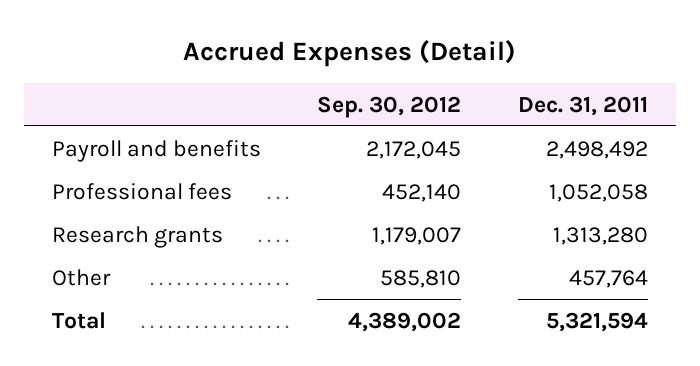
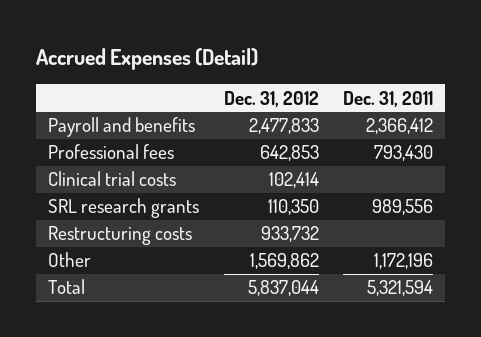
[317,95,462,118] Sep. 30, 2012 -> none
none -> [223,90,319,107] Dec. 31, 2012
[545,140,648,159] 2,498,492 -> [365,118,433,135] 2,366,412
[548,183,648,202] 1,052,058 -> [373,145,433,162] 793,430
none -> [48,171,177,187] Clinical trial costs
[51,225,223,248] Research grants -> [48,198,200,219] SRL research grants
[552,226,648,245] 1,313,280 -> [371,199,433,216] 989,556
none -> [48,226,193,246] Restructuring costs
[568,269,648,288] 457,764 -> [373,253,433,270] 1,172,196

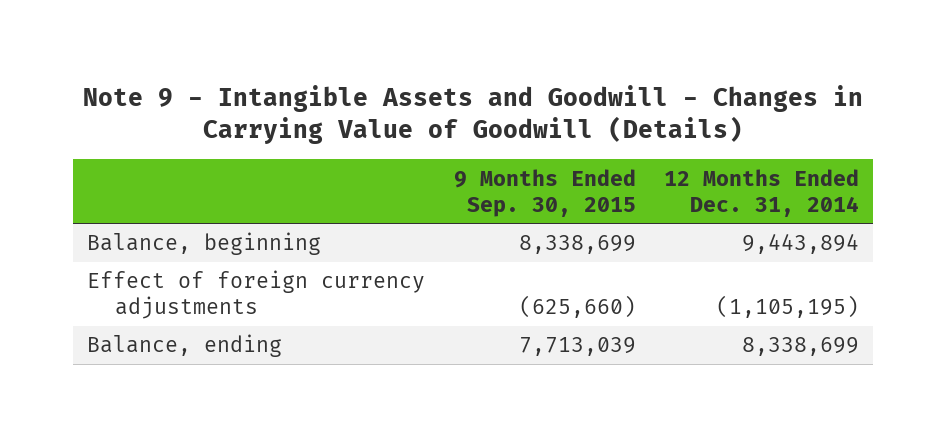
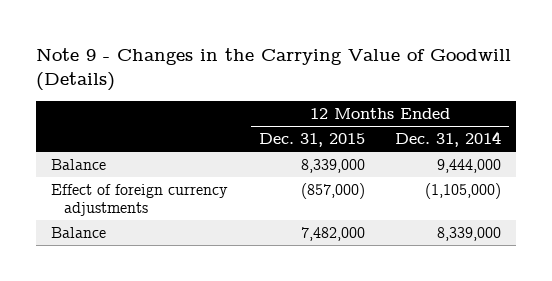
[83,84,864,145] Note 9 - Intangible Assets and Goodwill - Changes in Carrying Value of Goodwill (Details) -> [36,47,512,92] Note 9 - Changes in the Carrying Value of Goodwill (Details)
[453,168,636,217] 9 Months Ended Sep. 30, 2015 -> none
none -> [258,133,365,148] Dec. 31, 2015
[87,232,322,256] Balance, beginning -> [51,158,107,170] Balance
[741,233,859,255] 9,443,894 -> [437,158,502,173] 9,444,000
[715,295,859,319] (1,105,195) -> [425,182,502,199] (1,105,000)
[87,334,283,358] Balance, ending -> [51,226,107,238] Balance
[741,337,859,357] 8,338,699 -> [437,226,502,241] 8,339,000

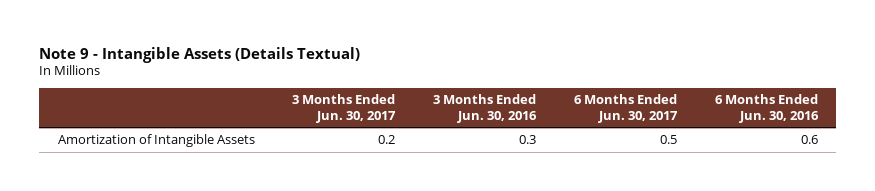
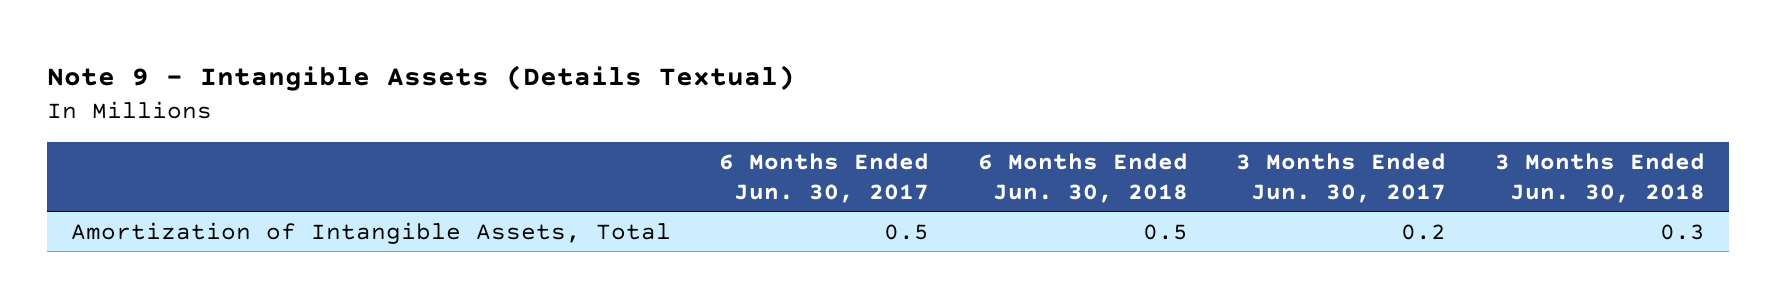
[433,94,538,123] 3 Months Ended Jun. 30, 2016 -> none
[714,94,819,123] 6 Months Ended Jun. 30, 2016 -> none
none -> [977,153,1188,204] 6 Months Ended Jun. 30, 2018
none -> [1494,153,1705,204] 3 Months Ended Jun. 30, 2018
[57,134,255,148] Amortization of Intangible Assets -> [70,221,671,244] Amortization of Intangible Assets, Total

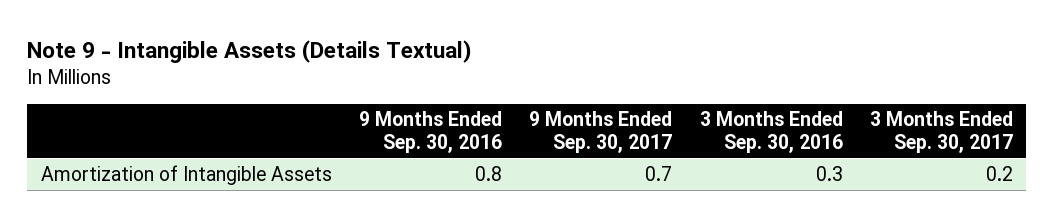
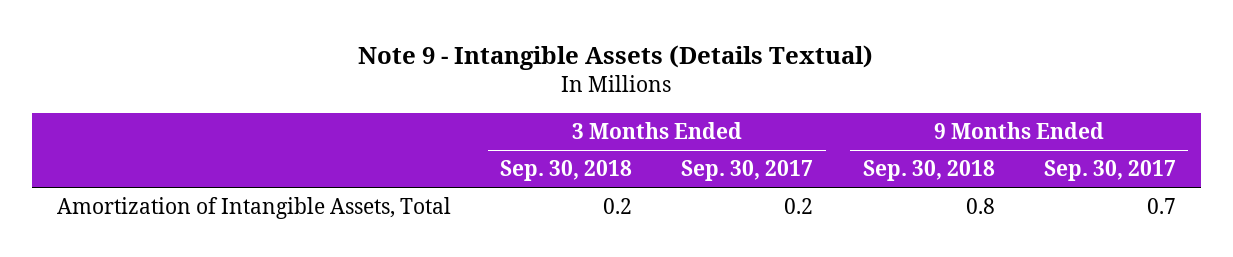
[359,111,503,154] 9 Months Ended Sep. 30, 2016 -> none
[699,111,843,154] 3 Months Ended Sep. 30, 2016 -> none
none -> [499,160,632,182] Sep. 30, 2018
none -> [862,160,995,182] Sep. 30, 2018
[41,165,333,186] Amortization of Intangible Assets -> [56,196,451,219] Amortization of Intangible Assets, Total

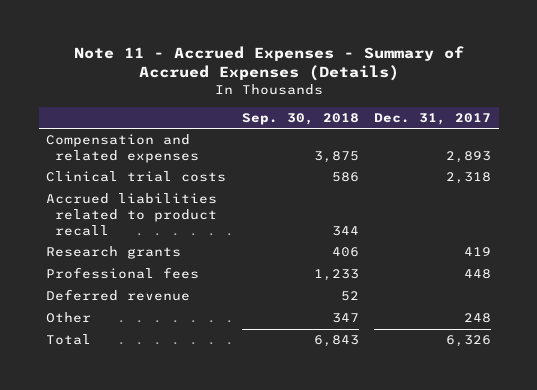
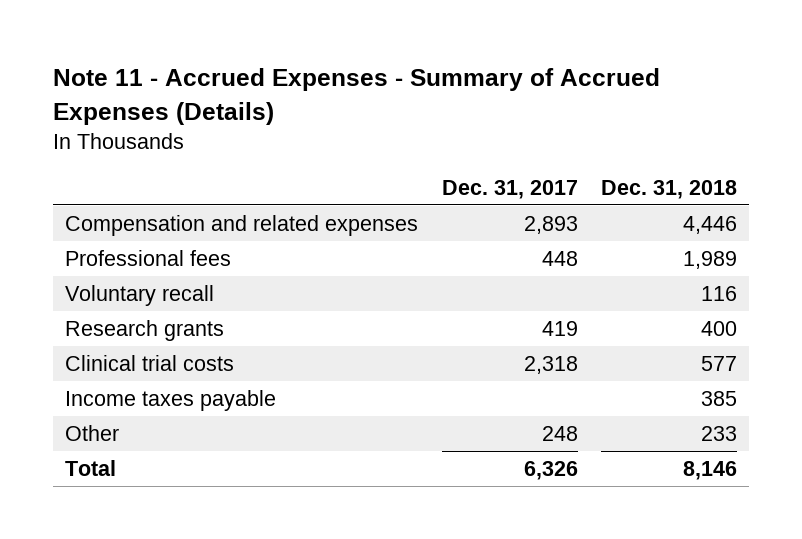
[241,112,359,125] Sep. 30, 2018 -> none
none -> [601,179,738,199] Dec. 31, 2018
[46,193,218,236] Accrued liabilities related to product recall -> none
[46,289,191,302] Deferred revenue -> none
none -> [64,284,214,306] Voluntary recall
[46,246,182,260] Research grants -> [64,319,224,341] Research grants
[46,171,227,183] Clinical trial costs -> [64,354,234,371] Clinical trial costs
none -> [64,389,276,411] Income taxes payable

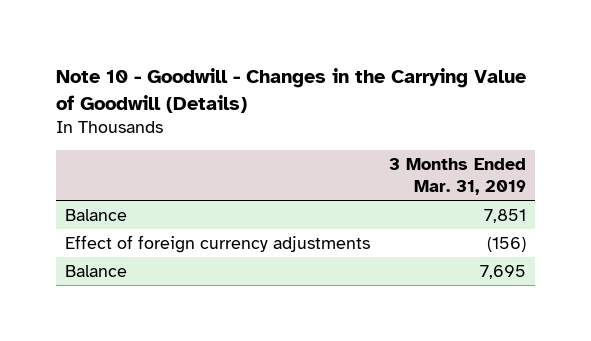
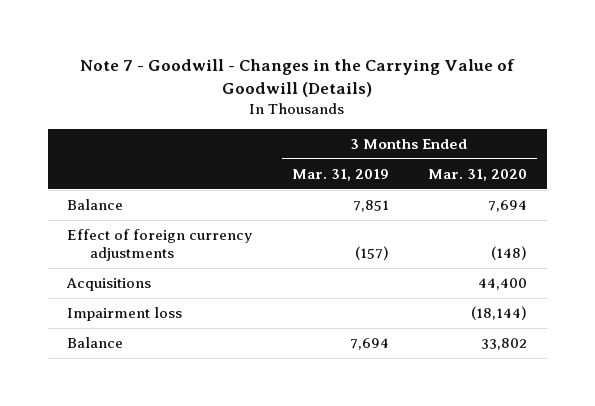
[56,67,527,113] Note 10 - Goodwill - Changes in the Carrying Value of Goodwill (Details) -> [80,58,516,98] Note 7 - Goodwill - Changes in the Carrying Value of Goodwill (Details)
none -> [428,168,528,181] Mar. 31, 2020
[487,236,527,252] (156) -> [354,246,389,261] (157)
none -> [66,277,152,291] Acquisitions
none -> [67,306,183,321] Impairment loss
[480,264,527,279] 7,695 -> [349,337,389,350] 7,694

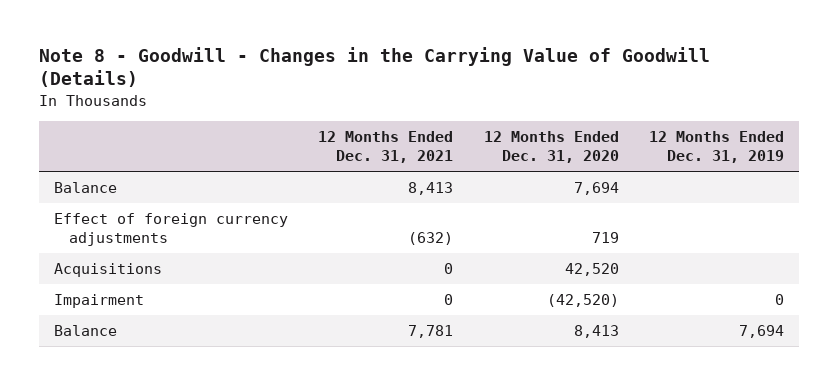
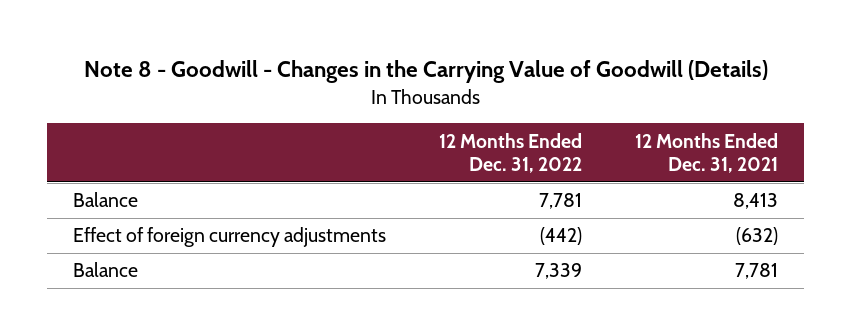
[483,130,619,164] 12 Months Ended Dec. 31, 2020 -> none
[649,130,785,164] 12 Months Ended Dec. 31, 2019 -> none
none -> [439,132,583,174] 12 Months Ended Dec. 31, 2022
[54,262,163,277] Acquisitions -> none
[54,293,145,308] Impairment -> none

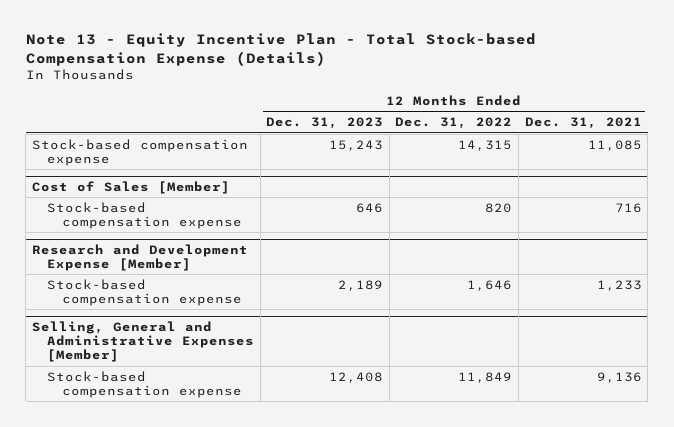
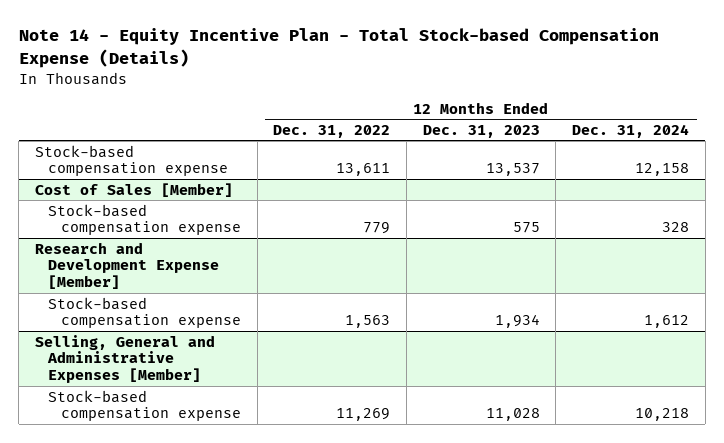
[25,33,536,66] Note 13 - Equity Incentive Plan - Total Stock-based Compensation Expense (Details) -> [18,28,659,68] Note 14 - Equity Incentive Plan - Total Stock-based Compensation Expense (Details)
[524,117,642,130] Dec. 31, 2021 -> none
none -> [572,123,690,138] Dec. 31, 2024
[329,139,384,151] 15,243 -> [485,163,540,177] 13,537
[458,139,513,151] 14,315 -> [336,163,391,177] 13,611
[356,202,384,213] 646 -> [512,222,540,234] 575
[485,202,513,213] 820 -> [363,222,391,235] 779
[338,279,384,291] 2,189 -> [494,314,540,329] 1,934
[467,279,513,291] 1,646 -> [345,315,391,329] 1,563
[329,371,384,383] 12,408 -> [485,408,540,422] 11,028
[458,371,513,383] 11,849 -> [336,408,391,422] 11,269

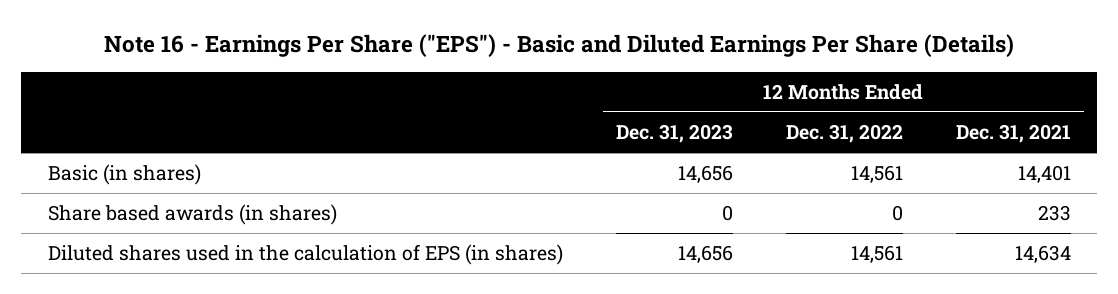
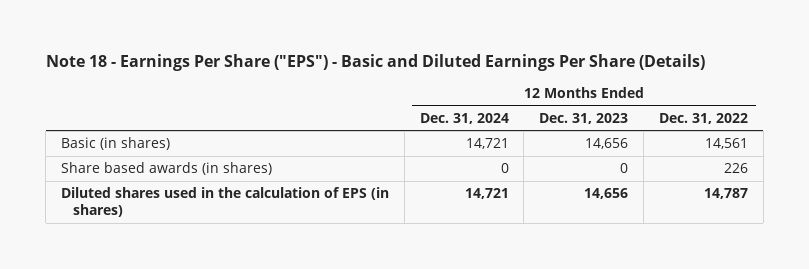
[104,33,1015,57] Note 16 - Earnings Per Share ("EPS") - Basic and Diluted Earnings Per Share (Details) -> [45,54,705,72] Note 18 - Earnings Per Share ("EPS") - Basic and Diluted Earnings Per Share (Details)
[955,124,1071,144] Dec. 31, 2021 -> none
none -> [419,112,509,124] Dec. 31, 2024
[891,205,903,222] 0 -> [723,163,748,174] 226
[850,245,903,264] 14,561 -> [703,188,748,200] 14,787

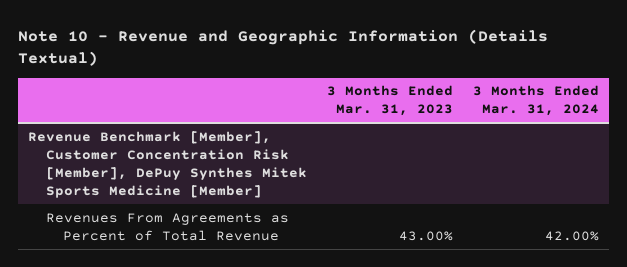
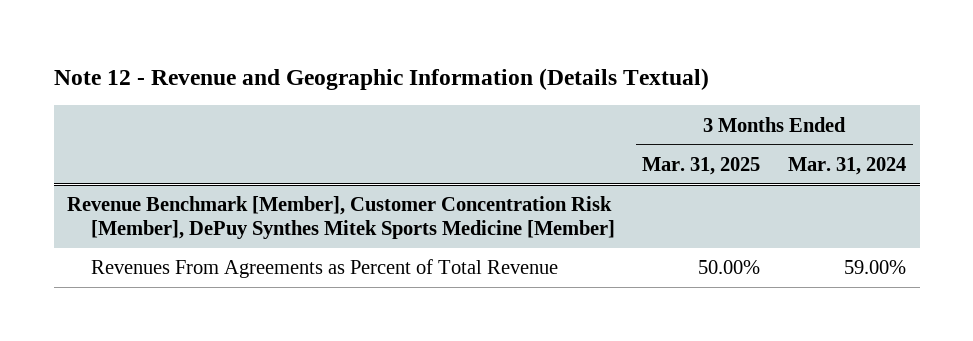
[18,28,549,67] Note 10 - Revenue and Geographic Information (Details Textual) -> [53,68,709,91] Note 12 - Revenue and Geographic Information (Details Textual)
[326,85,453,117] 3 Months Ended Mar. 31, 2023 -> none
none -> [642,156,761,175] Mar. 31, 2025
[544,230,599,241] 42.00% -> [843,260,906,275] 59.00%

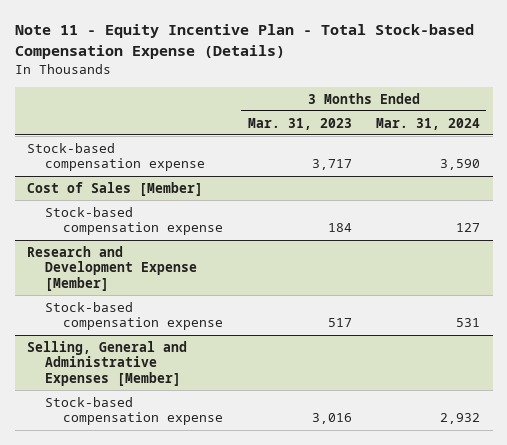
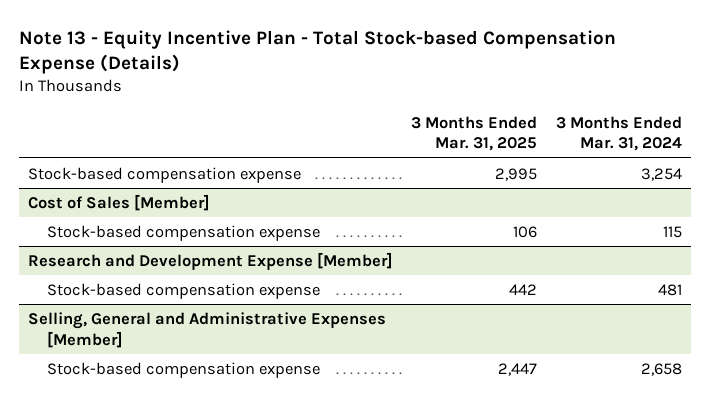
[14,24,474,59] Note 11 - Equity Incentive Plan - Total Stock-based Compensation Expense (Details) -> [18,29,616,75] Note 13 - Equity Incentive Plan - Total Stock-based Compensation Expense (Details)
[247,117,352,130] Mar. 31, 2023 -> none
none -> [411,115,538,152] 3 Months Ended Mar. 31, 2025
[440,159,481,171] 3,590 -> [640,167,682,181] 3,254
[456,223,481,233] 127 -> [662,225,682,238] 115
[456,318,481,328] 531 -> [657,283,682,296] 481
[440,413,481,425] 2,932 -> [640,362,682,376] 2,658

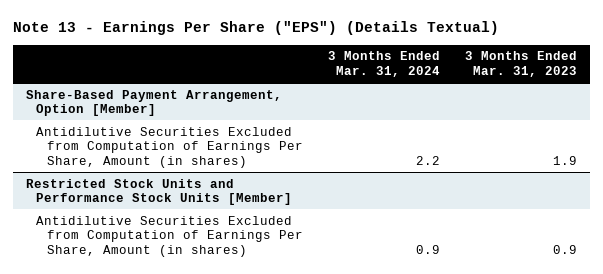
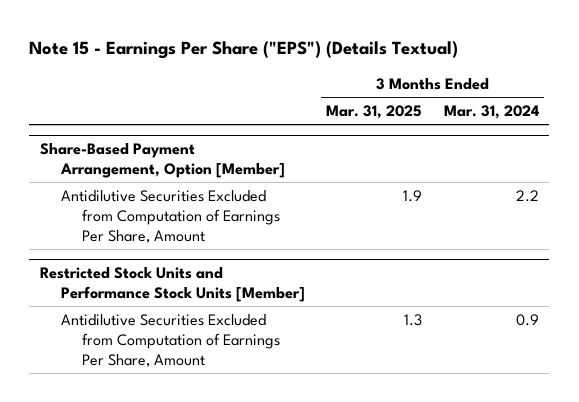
[13,21,500,36] Note 13 - Earnings Per Share ("EPS") (Details Textual) -> [29,41,459,60] Note 15 - Earnings Per Share ("EPS") (Details Textual)
[465,51,578,78] 3 Months Ended Mar. 31, 2023 -> none
none -> [326,105,423,120] Mar. 31, 2025
[36,126,304,168] Antidilutive Securities Excluded from Computation of Earnings Per Share, Amount (in shares) -> [61,189,281,243] Antidilutive Securities Excluded from Computation of Earnings Per Share, Amount
[36,215,304,257] Antidilutive Securities Excluded from Computation of Earnings Per Share, Amount (in shares) -> [61,313,281,367] Antidilutive Securities Excluded from Computation of Earnings Per Share, Amount

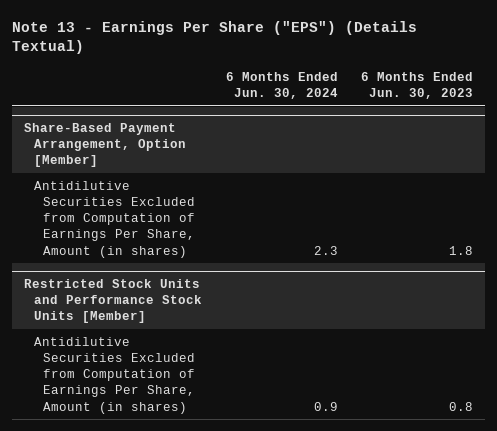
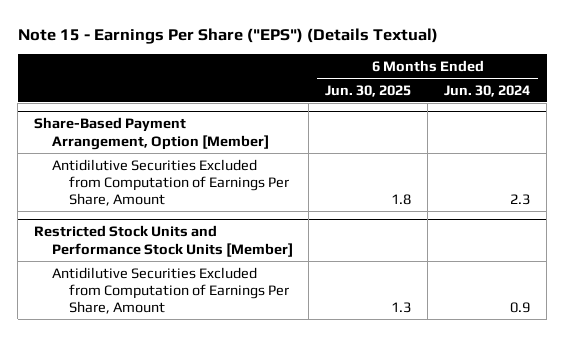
[11,20,417,55] Note 13 - Earnings Per Share ("EPS") (Details Textual) -> [17,28,438,45] Note 15 - Earnings Per Share ("EPS") (Details Textual)
[361,72,474,100] 6 Months Ended Jun. 30, 2023 -> none
none -> [325,84,412,97] Jun. 30, 2025
[33,180,196,258] Antidilutive Securities Excluded from Computation of Earnings Per Share, Amount (in shares) -> [51,158,289,207] Antidilutive Securities Excluded from Computation of Earnings Per Share, Amount
[33,336,196,414] Antidilutive Securities Excluded from Computation of Earnings Per Share, Amount (in shares) -> [51,266,289,315] Antidilutive Securities Excluded from Computation of Earnings Per Share, Amount

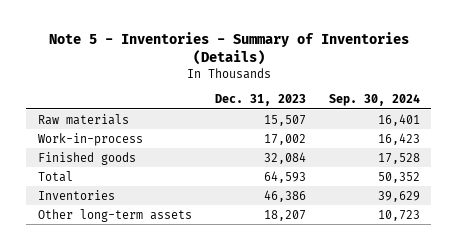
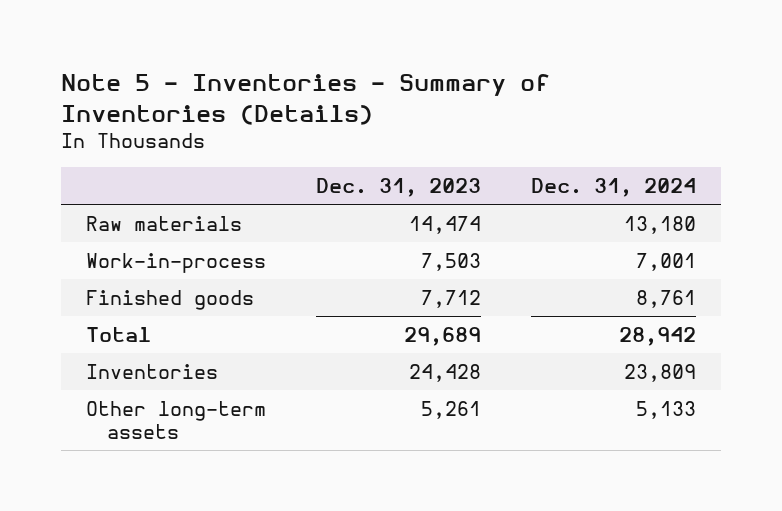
[328,93,420,106] Sep. 30, 2024 -> none
none -> [531,178,697,198] Dec. 31, 2024
[263,114,306,126] 15,507 -> [409,215,482,234] 14,474
[263,133,306,145] 17,002 -> [421,252,482,271] 7,503
[263,151,306,164] 32,084 -> [421,289,482,308] 7,712
[263,170,306,183] 64,593 -> [404,326,482,346] 29,689
[263,189,306,202] 46,386 -> [409,363,482,382] 24,428
[263,209,306,221] 18,207 -> [421,400,482,419] 5,261

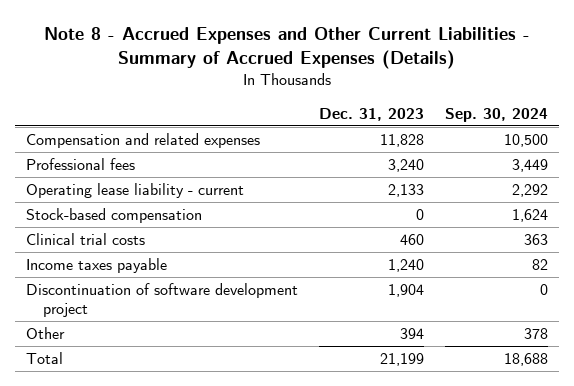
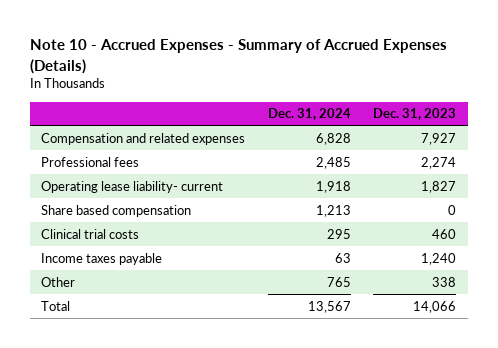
[44,26,531,69] Note 8 - Accrued Expenses and Other Current Liabilities - Summary of Accrued Expenses (Details) -> [29,39,447,74] Note 10 - Accrued Expenses - Summary of Accrued Expenses (Details)
[445,107,549,122] Sep. 30, 2024 -> none
none -> [267,108,351,121] Dec. 31, 2024
[380,134,425,148] 11,828 -> [421,132,457,145] 7,927
[388,159,425,173] 3,240 -> [421,156,457,169] 2,274
[25,183,244,199] Operating lease liability - current -> [41,180,224,193] Operating lease liability- current
[388,184,425,198] 2,133 -> [421,180,457,193] 1,827
[25,208,202,224] Stock-based compensation -> [41,204,192,217] Share based compensation
[25,283,298,318] Discontinuation of software development project -> none
[400,328,425,340] 394 -> [432,276,457,287] 338
[380,353,425,367] 21,199 -> [413,300,457,313] 14,066

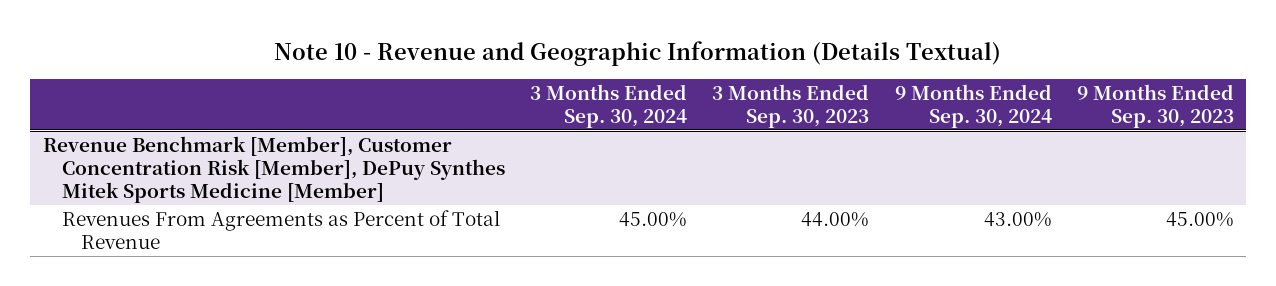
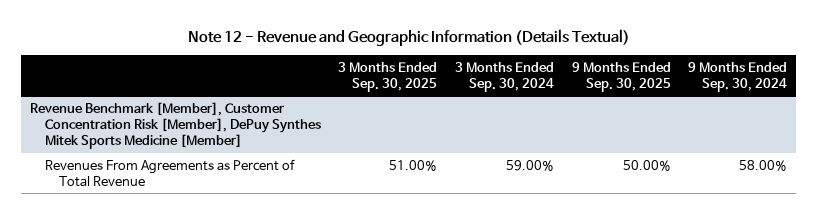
[274,40,1002,66] Note 10 - Revenue and Geographic Information (Details Textual) -> [187,28,630,46] Note 12 - Revenue and Geographic Information (Details Textual)
[712,83,870,128] 3 Months Ended Sep. 30, 2023 -> none
[1076,83,1234,128] 9 Months Ended Sep. 30, 2023 -> none
none -> [338,61,438,92] 3 Months Ended Sep. 30, 2025
none -> [571,61,671,92] 9 Months Ended Sep. 30, 2025
[619,212,688,228] 45.00% -> [506,159,555,171] 59.00%
[983,212,1052,228] 43.00% -> [739,159,788,171] 58.00%

